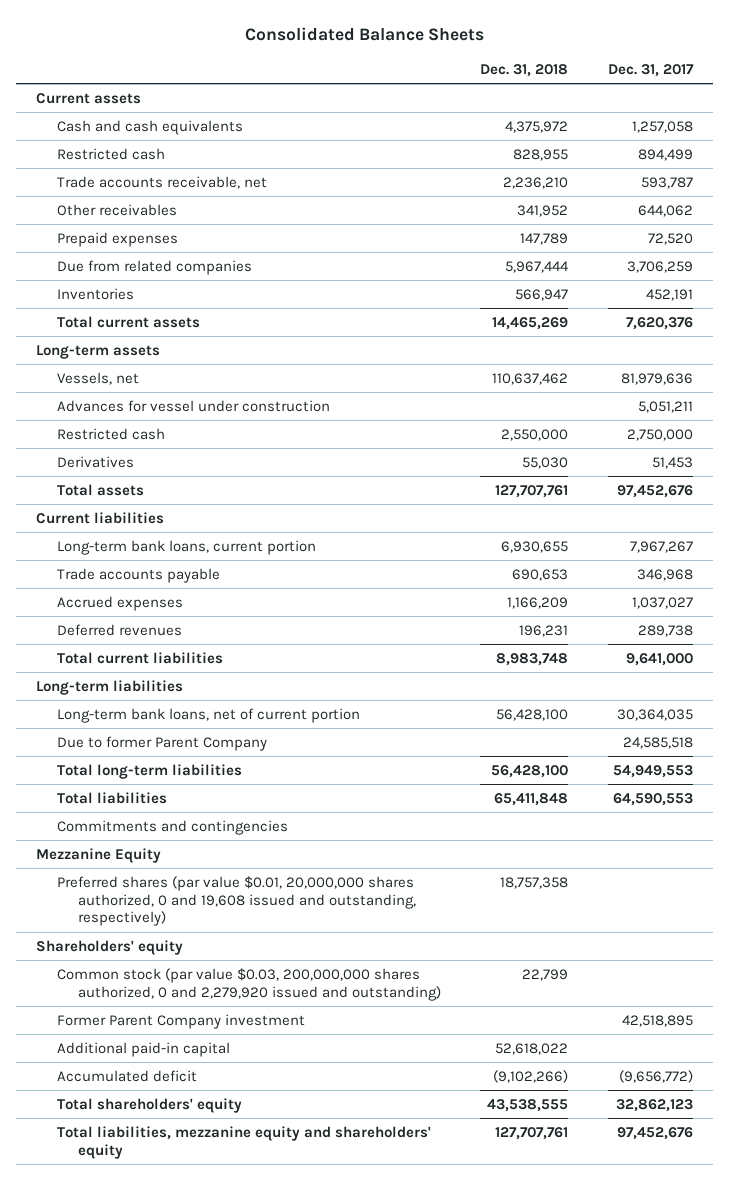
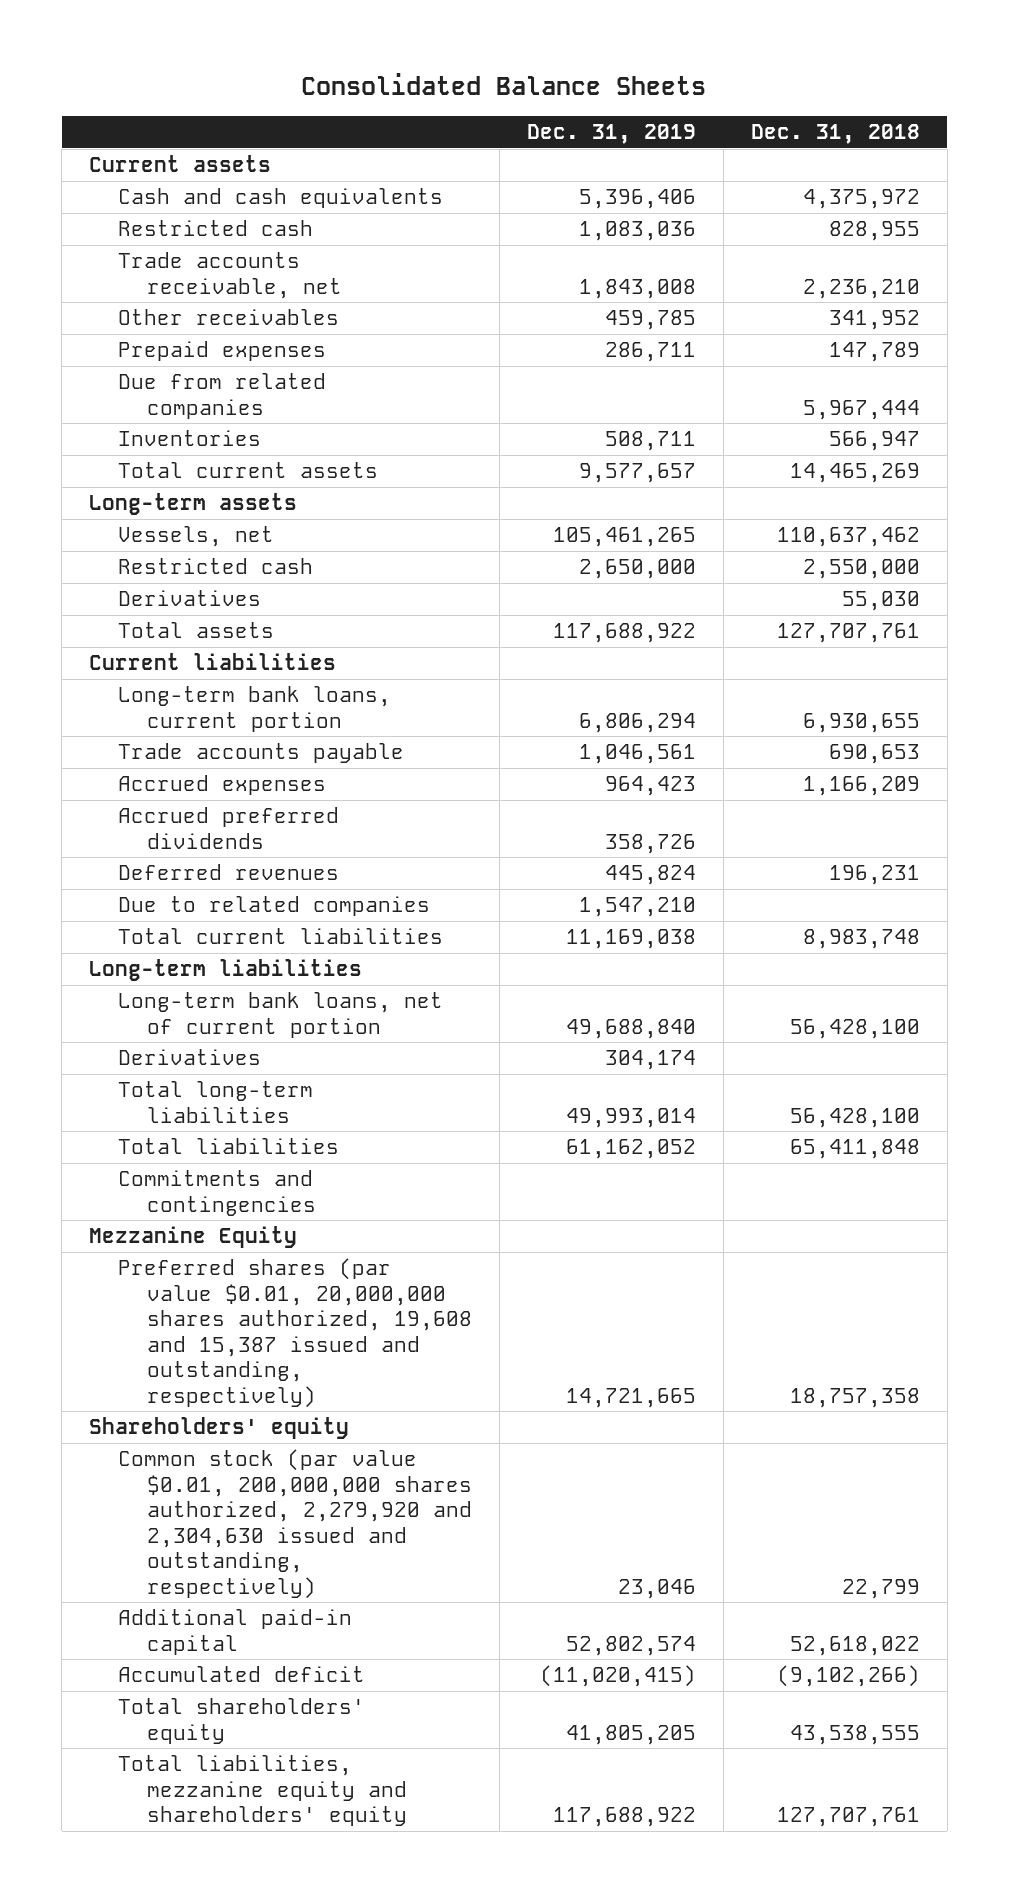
[608,63,695,77] Dec. 31, 2017 -> none
none -> [526,124,696,145] Dec. 31, 2019
[56,399,330,412] Advances for vessel under construction -> none
none -> [118,807,340,849] Accrued preferred dividends
none -> [118,896,431,917] Due to related companies
[56,735,267,751] Due to former Parent Company -> none
none -> [118,1049,262,1066] Derivatives
[56,875,416,927] Preferred shares (par value $0.01, 20,000,000 shares authorized, 0 and 19,608 issued and outstanding, respectively) -> [118,1258,473,1409] Preferred shares (par value $0.01, 20,000,000 shares authorized, 19,608 and 15,387 issued and outstanding, respectively)
[56,1013,305,1029] Former Parent Company investment -> none
[56,967,441,1001] Common stock (par value $0.03, 200,000,000 shares authorized, 0 and 2,279,920 issued and outstanding) -> [118,1449,473,1600] Common stock (par value $0.01, 200,000,000 shares authorized, 2,279,920 and 2,304,630 issued and outstanding, respectively)

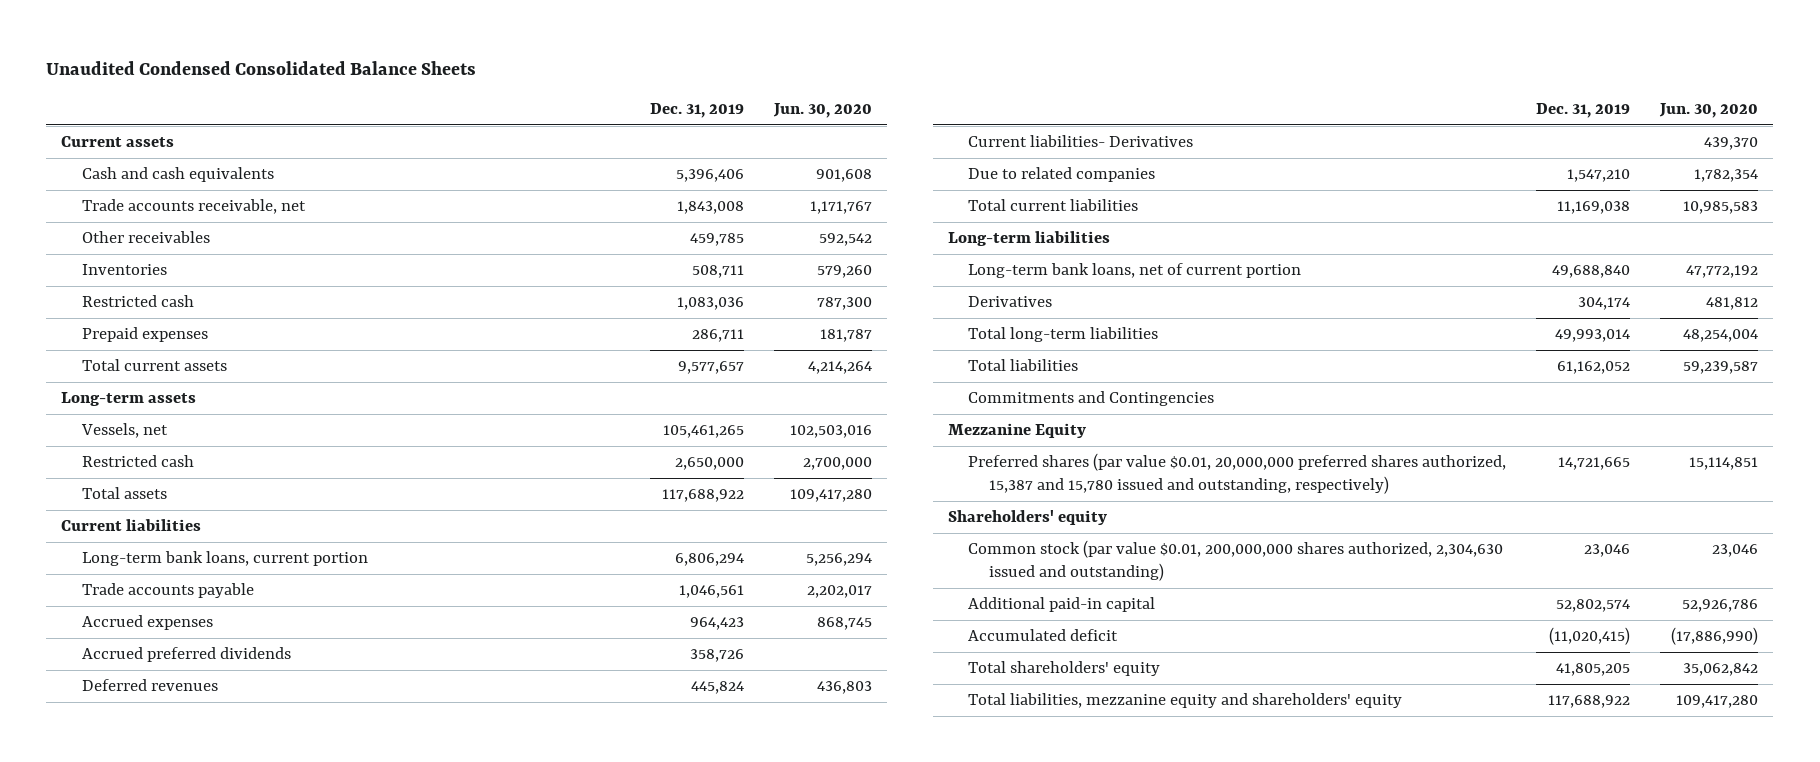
[301,72,707,95] Consolidated Balance Sheets -> [46,60,477,75] Unaudited Condensed Consolidated Balance Sheets
[750,124,920,145] Dec. 31, 2018 -> none
none -> [772,103,872,119] Jun. 30, 2020
[118,373,327,419] Due from related companies -> none
[118,220,314,237] Restricted cash -> [81,295,194,308] Restricted cash
[118,341,327,362] Prepaid expenses -> [81,327,208,343] Prepaid expenses
[118,590,262,607] Derivatives -> none
none -> [968,135,1194,148] Current liabilities- Derivatives
[118,1170,317,1216] Commitments and contingencies -> [968,391,1215,407] Commitments and Contingencies
[118,1258,473,1409] Preferred shares (par value $0.01, 20,000,000 shares authorized, 19,608 and 15,387 issued and outstanding, respectively) -> [968,453,1507,494] Preferred shares (par value $0.01, 20,000,000 preferred shares authorized, 15,387 and 15,780 issued and outstanding, respectively)
[118,1449,473,1600] Common stock (par value $0.01, 200,000,000 shares authorized, 2,279,920 and 2,304,630 issued and outstanding, respectively) -> [968,540,1504,581] Common stock (par value $0.01, 200,000,000 shares authorized, 2,304,630 issued and outstanding)

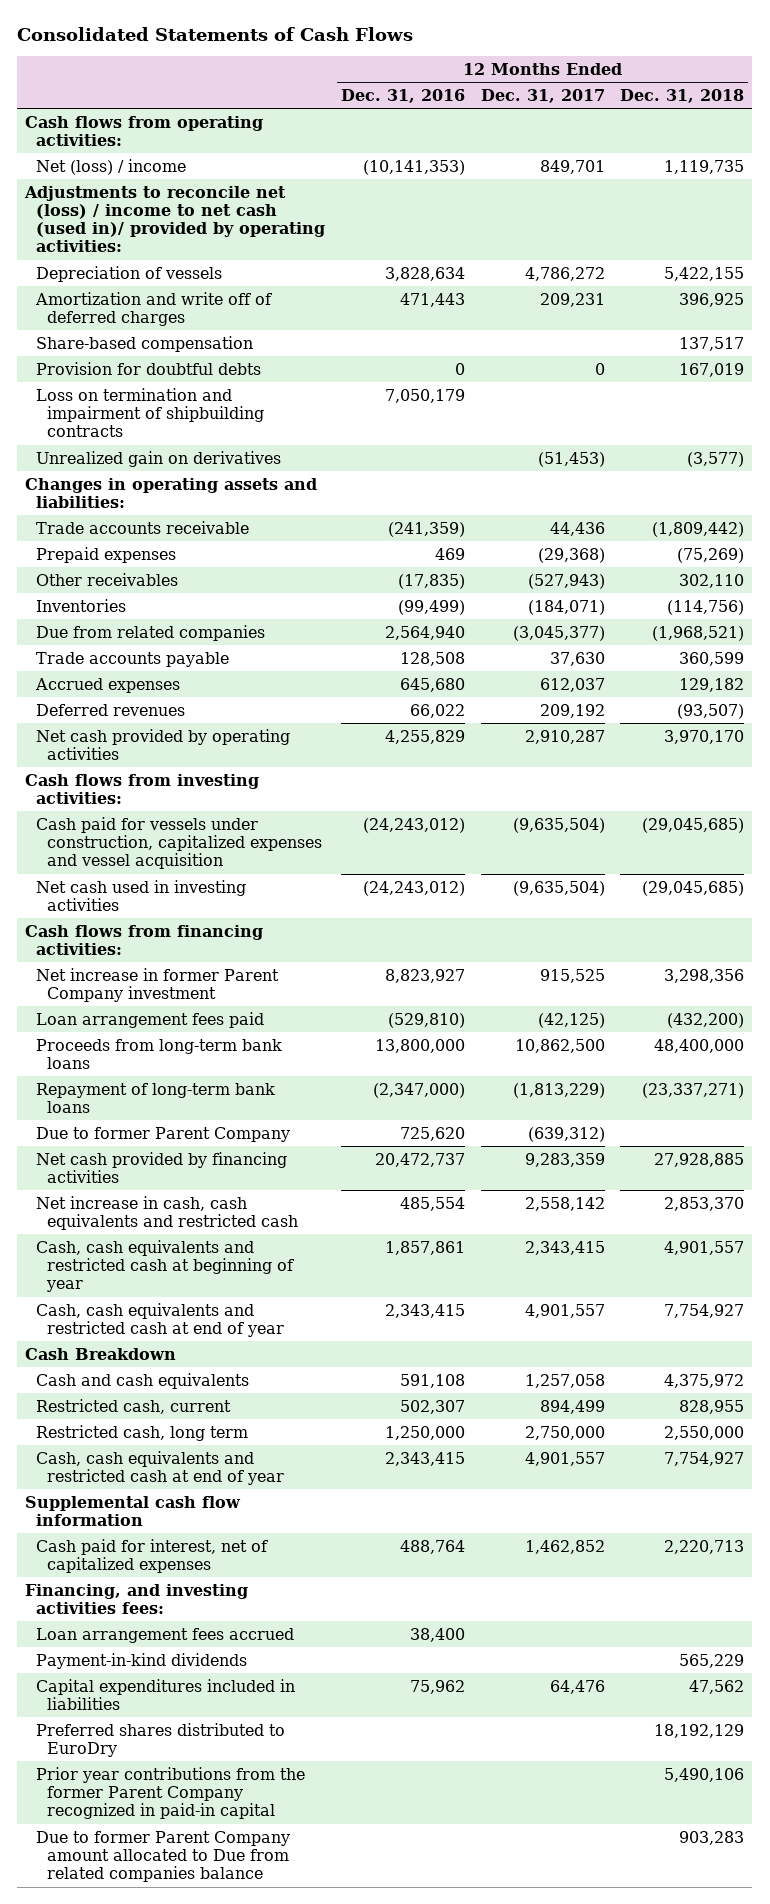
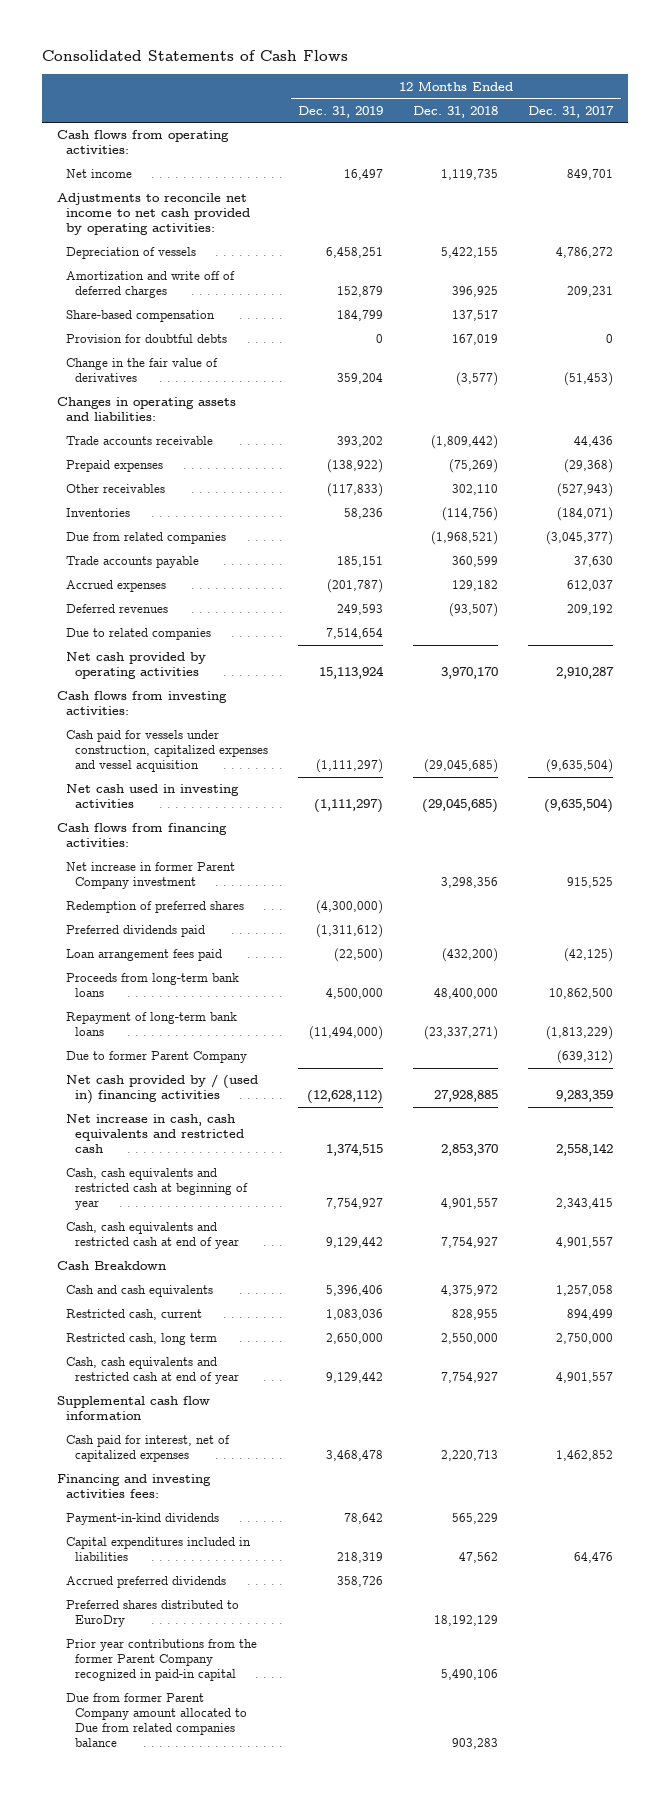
[340,88,465,103] Dec. 31, 2016 -> none
none -> [298,105,384,118] Dec. 31, 2019
[35,158,186,175] Net (loss) / income -> [65,169,132,179] Net income
[24,185,325,253] Adjustments to reconcile net (loss) / income to net cash (used in)/ provided by operating activities: -> [56,193,250,236] Adjustments to reconcile net income to net cash provided by operating activities:
[35,387,264,438] Loss on termination and impairment of shipbuilding contracts -> none
[35,450,281,467] Unrealized gain on derivatives -> [65,358,218,383] Change in the fair value of derivatives
none -> [65,628,211,641] Due to related companies
none -> [65,901,244,914] Redemption of preferred shares
none -> [65,925,205,938] Preferred dividends paid
[35,1151,287,1183] Net cash provided by financing activities -> [65,1074,258,1105] Net cash provided by / (used in) financing activities
[35,1627,294,1643] Loan arrangement fees accrued -> none
[25,1583,249,1614] Financing, and investing activities fees: -> [56,1474,211,1499] Financing and investing activities fees:
none -> [65,1576,226,1589] Accrued preferred dividends
[35,1830,290,1883] Due to former Parent Company amount allocated to Due from related companies balance -> [65,1693,248,1748] Due from former Parent Company amount allocated to Due from related companies balance

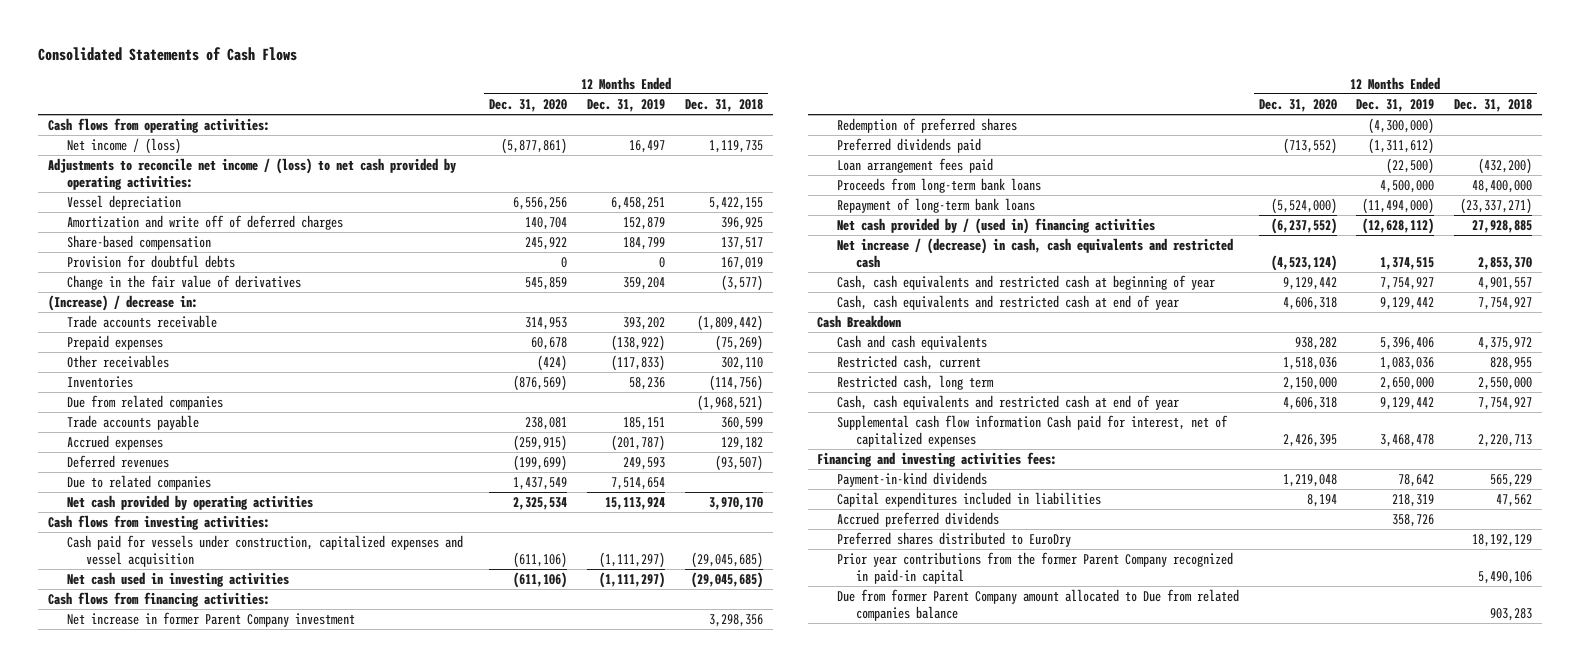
[528,105,615,118] Dec. 31, 2017 -> none
none -> [488,98,567,112] Dec. 31, 2020
[65,169,132,179] Net income -> [67,138,182,155] Net income / (loss)
[56,193,250,236] Adjustments to reconcile net income to net cash provided by operating activities: -> [47,158,456,190] Adjustments to reconcile net income / (loss) to net cash provided by operating activities:
[65,247,196,260] Depreciation of vessels -> [67,195,182,211] Vessel depreciation
[56,397,236,422] Changes in operating assets and liabilities: -> [47,295,198,312] (Increase) / decrease in:
[65,1051,247,1064] Due to former Parent Company -> none
[65,1114,245,1154] Net increase in cash, cash equivalents and restricted cash -> [836,238,1233,268] Net increase / (decrease) in cash, cash equivalents and restricted cash
[56,1396,210,1421] Supplemental cash flow information -> none
[65,1435,230,1463] Cash paid for interest, net of capitalized expenses -> [836,415,1228,447] Supplemental cash flow information Cash paid for interest, net of capitalized expenses

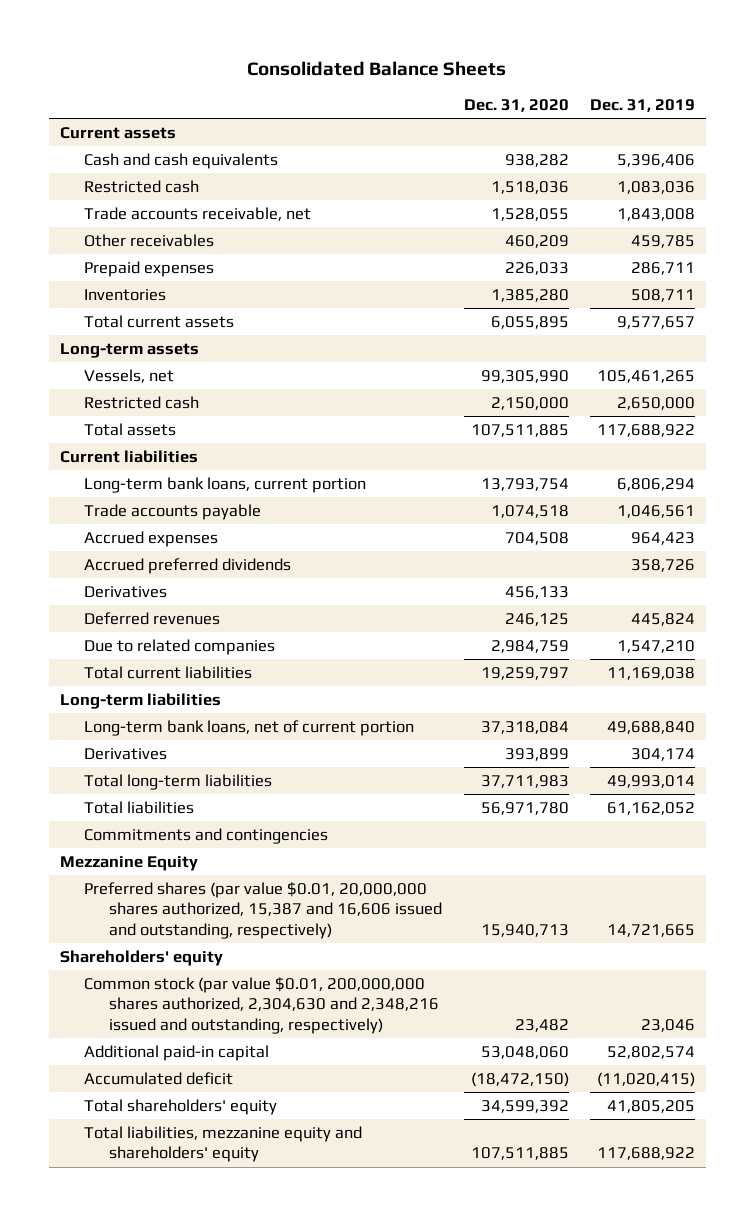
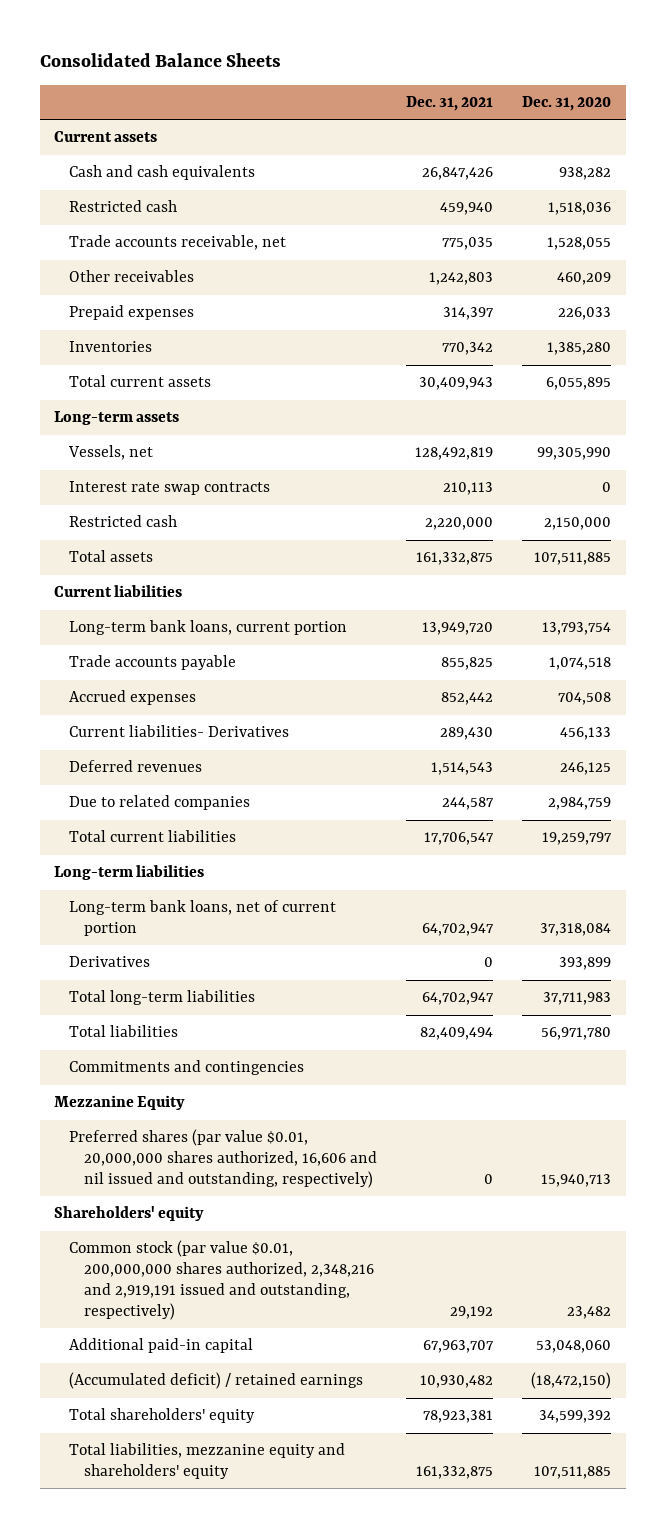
[590,99,696,113] Dec. 31, 2019 -> none
none -> [405,96,493,112] Dec. 31, 2021
none -> [68,481,270,496] Interest rate swap contracts
[84,557,292,574] Accrued preferred dividends -> none
[84,585,168,598] Derivatives -> [68,725,289,738] Current liabilities- Derivatives
[84,881,443,940] Preferred shares (par value $0.01, 20,000,000 shares authorized, 15,387 and 16,606 issued and outstanding, respectively) -> [68,1129,377,1188] Preferred shares (par value $0.01, 20,000,000 shares authorized, 16,606 and nil issued and outstanding, respectively)
[84,976,440,1035] Common stock (par value $0.01, 200,000,000 shares authorized, 2,304,630 and 2,348,216 issued and outstanding, respectively) -> [68,1240,374,1320] Common stock (par value $0.01, 200,000,000 shares authorized, 2,348,216 and 2,919,191 issued and outstanding, respectively)
[84,1071,234,1085] Accumulated deficit -> [68,1372,363,1390] (Accumulated deficit) / retained earnings

